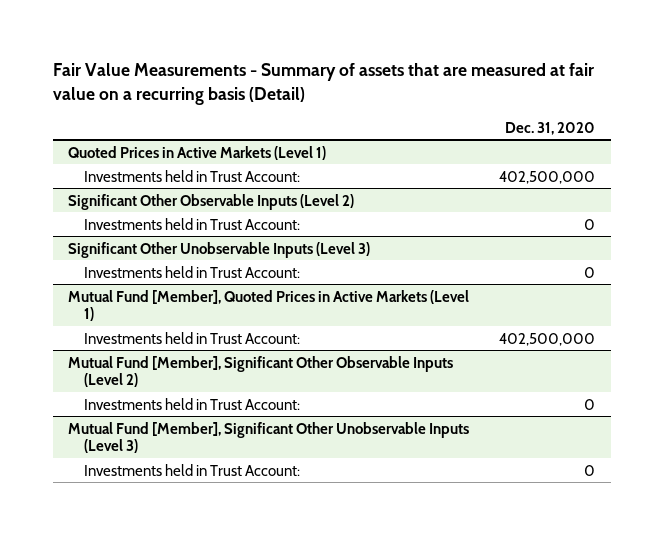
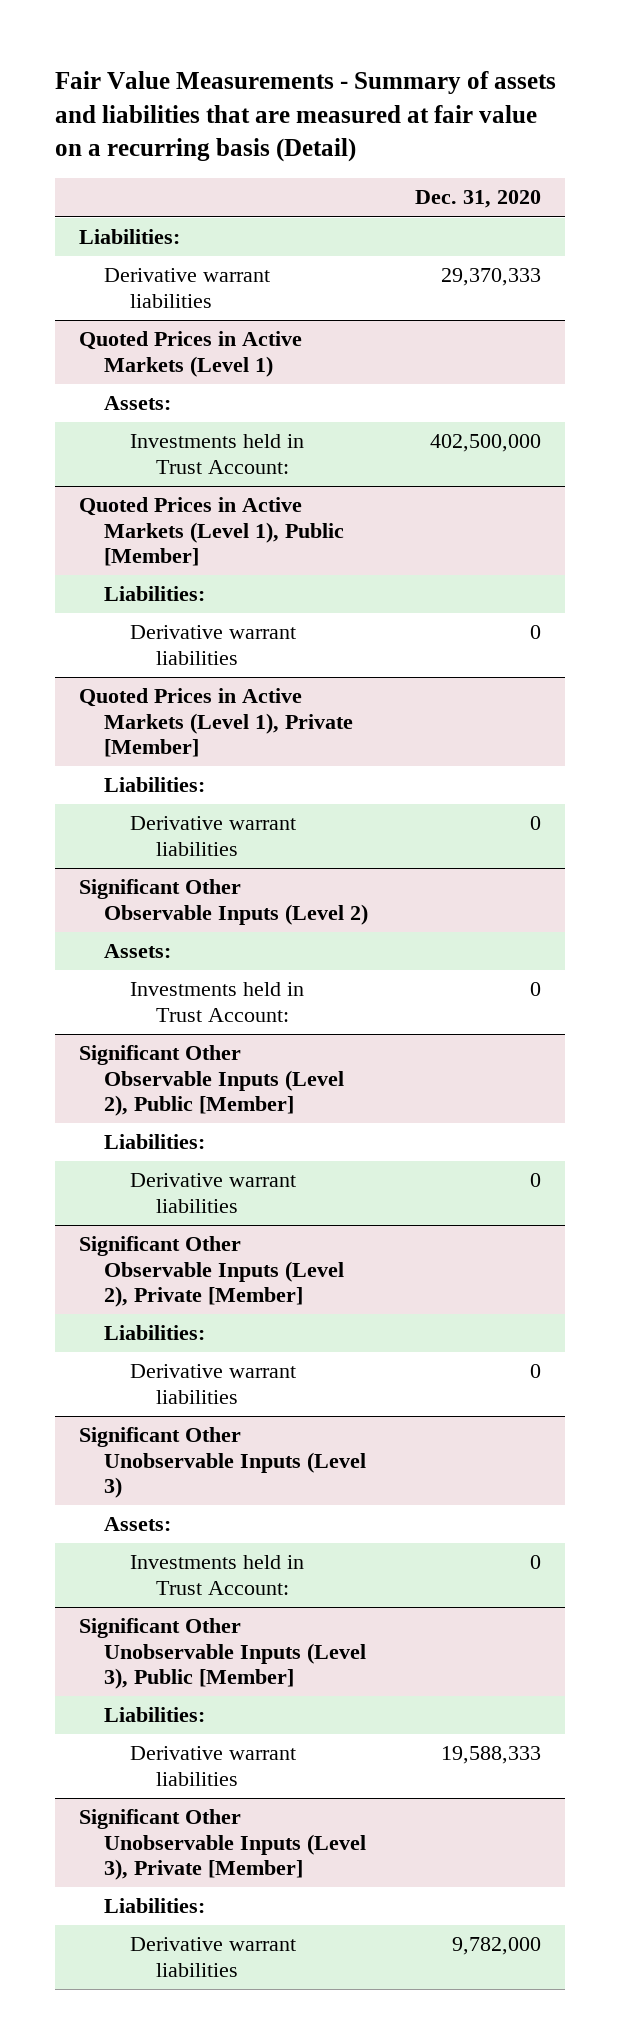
[52,63,594,105] Fair Value Measurements - Summary of assets that are measured at fair value on a recurring basis (Detail) -> [55,70,557,163] Fair Value Measurements - Summary of assets and liabilities that are measured at fair value on a recurring basis (Detail)
none -> [78,229,180,245] Liabilities:
none -> [104,268,271,308] Derivative warrant liabilities
none -> [104,396,172,411] Assets:
none -> [78,497,345,567] Quoted Prices in Active Markets (Level 1), Public [Member]
none -> [104,586,206,602] Liabilities:
none -> [130,625,297,665] Derivative warrant liabilities
none -> [78,688,354,758] Quoted Prices in Active Markets (Level 1), Private [Member]
none -> [104,777,206,793] Liabilities:
none -> [130,816,297,856] Derivative warrant liabilities
none -> [104,944,172,959] Assets:
none -> [78,1045,345,1117] Significant Other Observable Inputs (Level 2), Public [Member]
none -> [104,1134,206,1150] Liabilities:
none -> [130,1173,297,1213] Derivative warrant liabilities
none -> [78,1236,345,1308] Significant Other Observable Inputs (Level 2), Private [Member]
none -> [104,1325,206,1341] Liabilities:
none -> [130,1364,297,1404] Derivative warrant liabilities
[84,265,301,278] Investments held in Trust Account: -> none
[67,289,469,322] Mutual Fund [Member], Quoted Prices in Active Markets (Level 1) -> none
[84,331,301,344] Investments held in Trust Account: -> none
[67,355,453,388] Mutual Fund [Member], Significant Other Observable Inputs (Level 2) -> none
[84,397,301,410] Investments held in Trust Account: -> none
[67,421,469,454] Mutual Fund [Member], Significant Other Unobservable Inputs (Level 3) -> none
none -> [104,1517,172,1532] Assets:
none -> [78,1618,367,1690] Significant Other Unobservable Inputs (Level 3), Public [Member]
none -> [104,1707,206,1723] Liabilities:
none -> [130,1746,297,1786] Derivative warrant liabilities
none -> [78,1809,367,1881] Significant Other Unobservable Inputs (Level 3), Private [Member]
none -> [104,1898,206,1914] Liabilities:
none -> [130,1937,297,1977] Derivative warrant liabilities

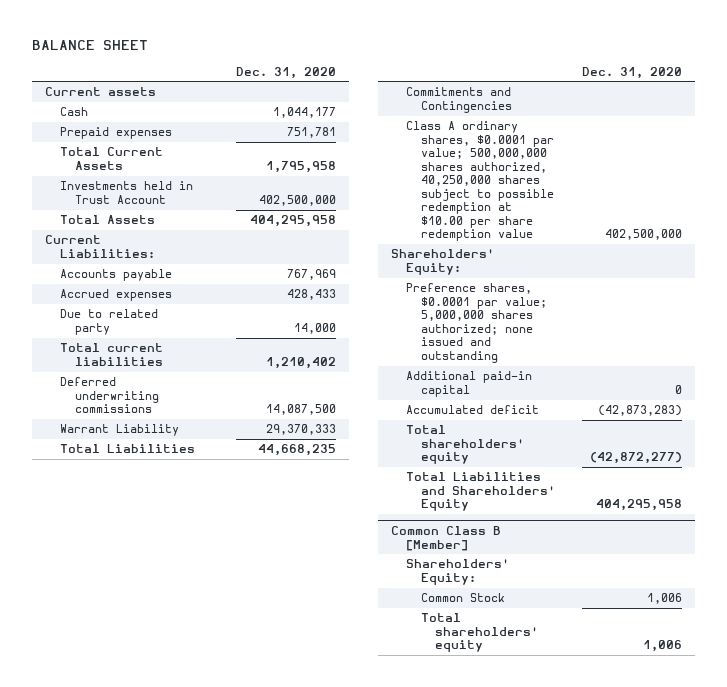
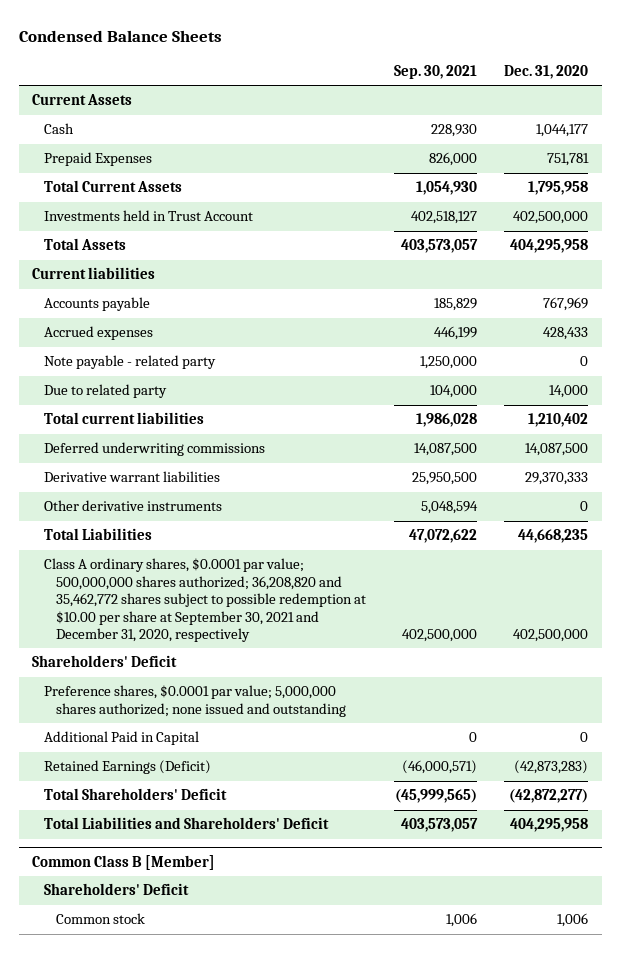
[31,39,148,50] BALANCE SHEET -> [18,29,222,42] Condensed Balance Sheets
none -> [393,64,477,79] Sep. 30, 2021
[45,87,157,97] Current assets -> [32,94,133,106] Current Assets
[60,127,173,140] Prepaid expenses -> [44,152,153,167] Prepaid Expenses
[45,235,156,258] Current Liabilities: -> [32,267,156,280] Current liabilities
none -> [44,355,217,370] Note payable - related party
[60,424,180,437] Warrant Liability -> [44,471,221,483] Derivative warrant liabilities
none -> [44,500,223,512] Other derivative instruments
[405,87,512,113] Commitments and Contingencies -> none
[405,121,554,242] Class A ordinary shares, $0.0001 par value; 500,000,000 shares authorized, 40,250,000 shares subject to possible redemption at $10.00 per share redemption value -> [44,558,367,643] Class A ordinary shares, $0.0001 par value; 500,000,000 shares authorized; 36,208,820 and 35,462,772 shares subject to possible redemption at $10.00 per share at September 30, 2021 and December 31, 2020, respectively
[391,249,495,275] Shareholders' Equity: -> [32,655,178,668] Shareholders' Deficit
[405,371,532,397] Additional paid-in capital -> [44,731,200,746] Additional Paid in Capital
[405,405,539,415] Accumulated deficit -> [44,760,212,775] Retained Earnings (Deficit)
[405,425,524,465] Total shareholders' equity -> [44,788,228,801] Total Shareholders' Deficit
[405,472,555,512] Total Liabilities and Shareholders' Equity -> [44,817,330,830] Total Liabilities and Shareholders' Deficit
[420,613,539,653] Total shareholders' equity -> none
[405,559,509,585] Shareholders' Equity: -> [44,883,190,896] Shareholders' Deficit
[420,593,505,603] Common Stock -> [56,913,146,925] Common stock

